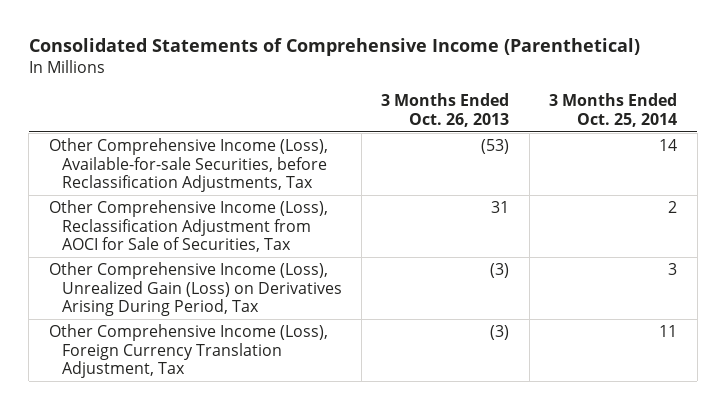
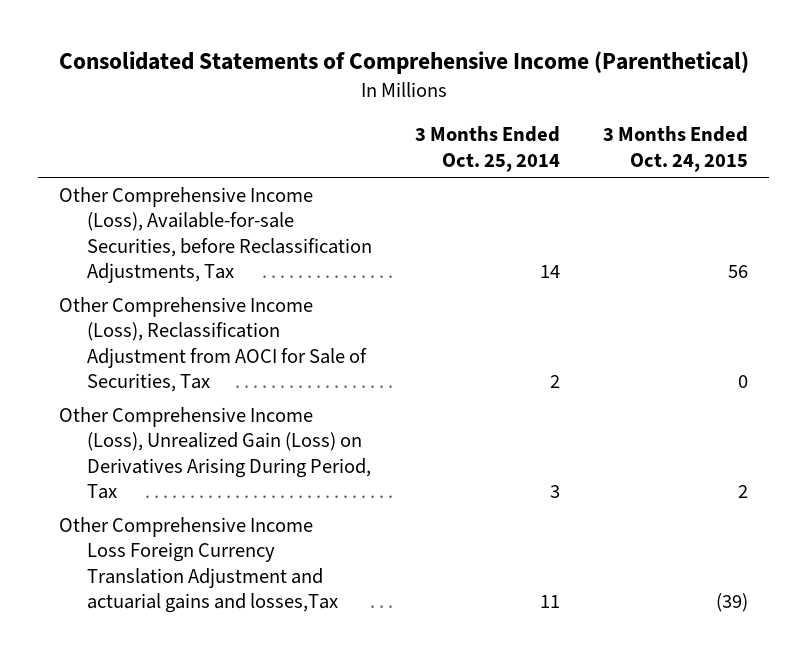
[381,93,510,127] 3 Months Ended Oct. 26, 2013 -> none
none -> [602,126,748,172] 3 Months Ended Oct. 24, 2015
[48,323,328,379] Other Comprehensive Income (Loss), Foreign Currency Translation Adjustment, Tax -> [59,516,338,613] Other Comprehensive Income Loss Foreign Currency Translation Adjustment and actuarial gains and losses,Tax

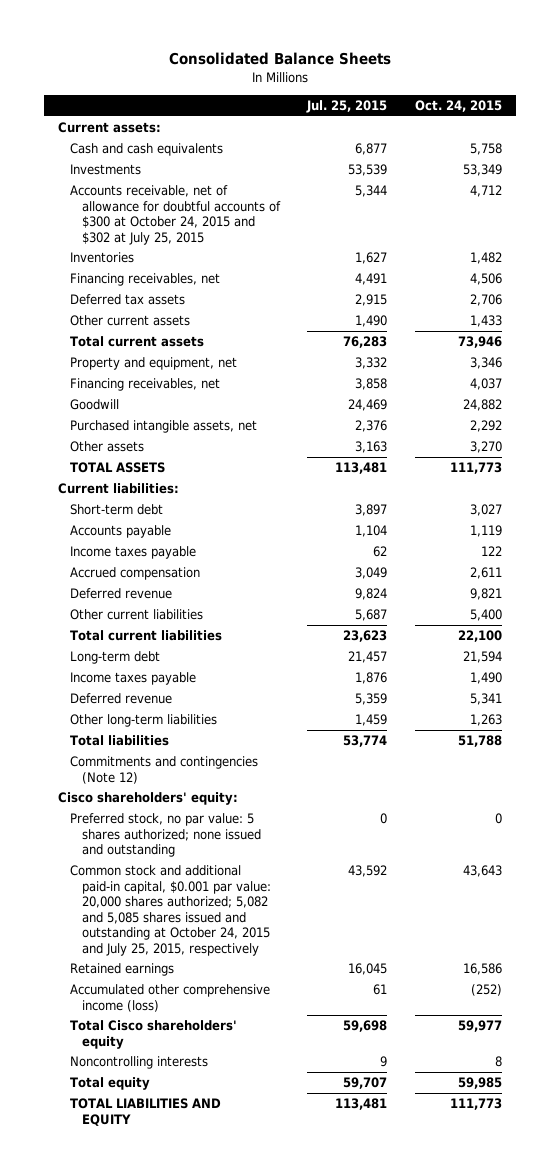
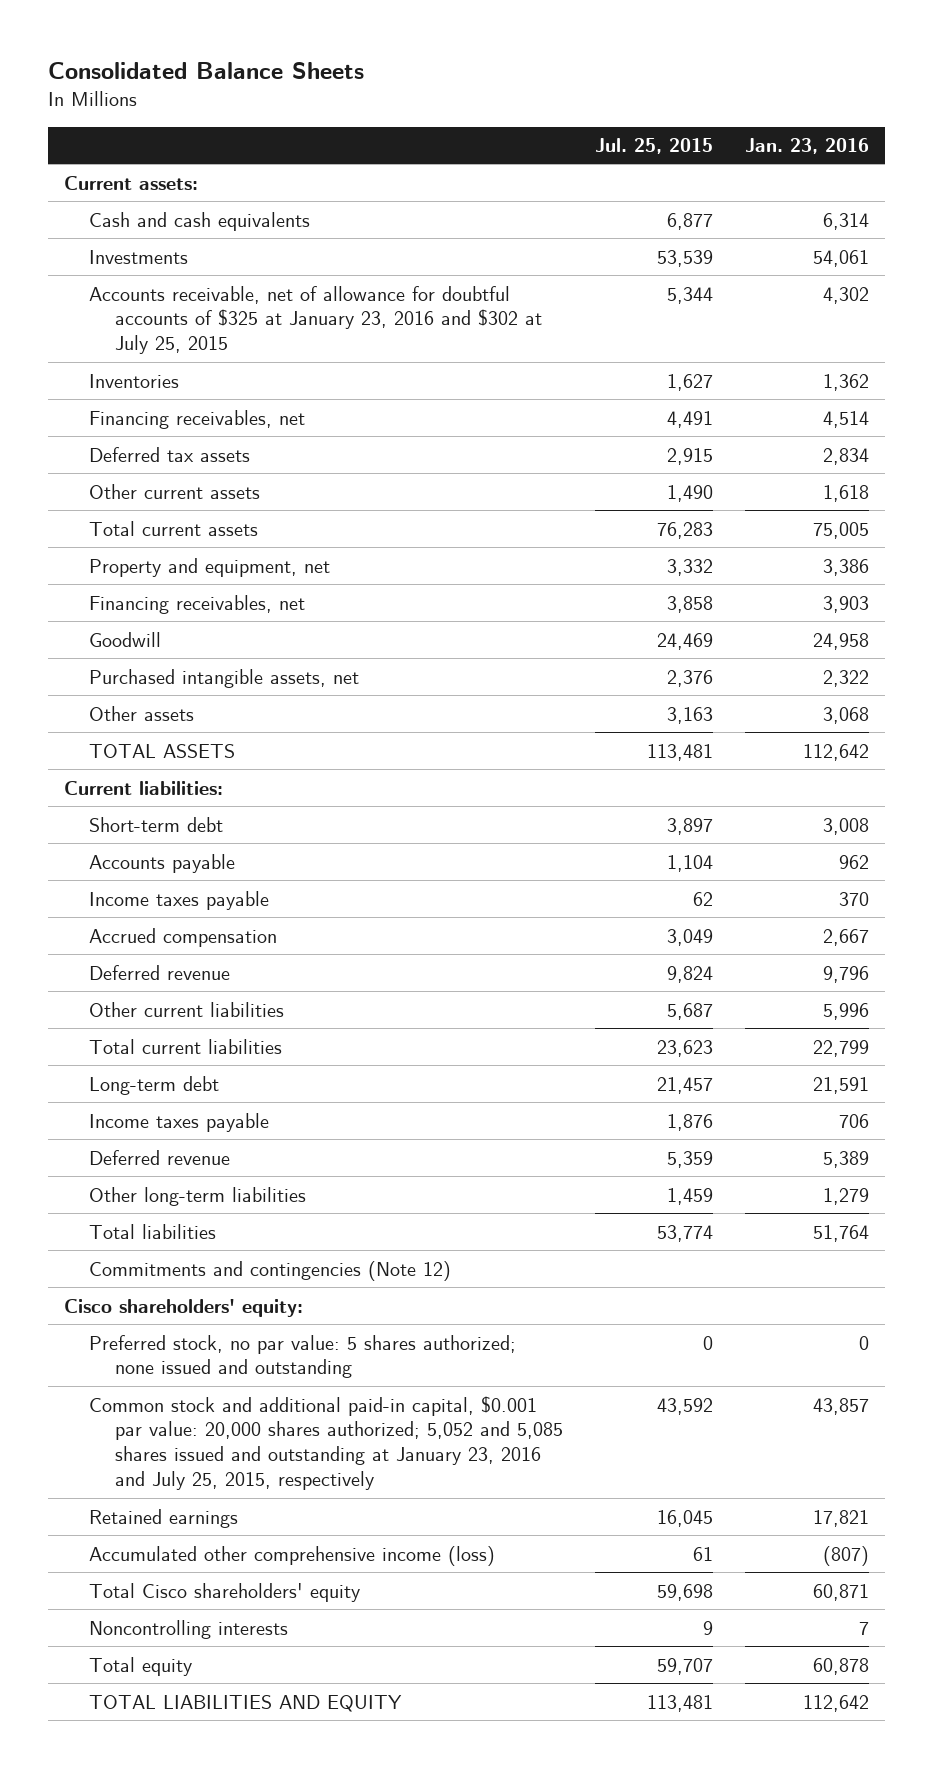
[415,99,503,112] Oct. 24, 2015 -> none
none -> [744,138,869,155] Jan. 23, 2016
[69,185,281,245] Accounts receivable, net of allowance for doubtful accounts of $300 at October 24, 2015 and $302 at July 25, 2015 -> [89,285,542,355] Accounts receivable, net of allowance for doubtful accounts of $325 at January 23, 2016 and $302 at July 25, 2015
[69,865,271,956] Common stock and additional paid-in capital, $0.001 par value: 20,000 shares authorized; 5,082 and 5,085 shares issued and outstanding at October 24, 2015 and July 25, 2015, respectively -> [89,1395,563,1491] Common stock and additional paid-in capital, $0.001 par value: 20,000 shares authorized; 5,052 and 5,085 shares issued and outstanding at January 23, 2016 and July 25, 2015, respectively

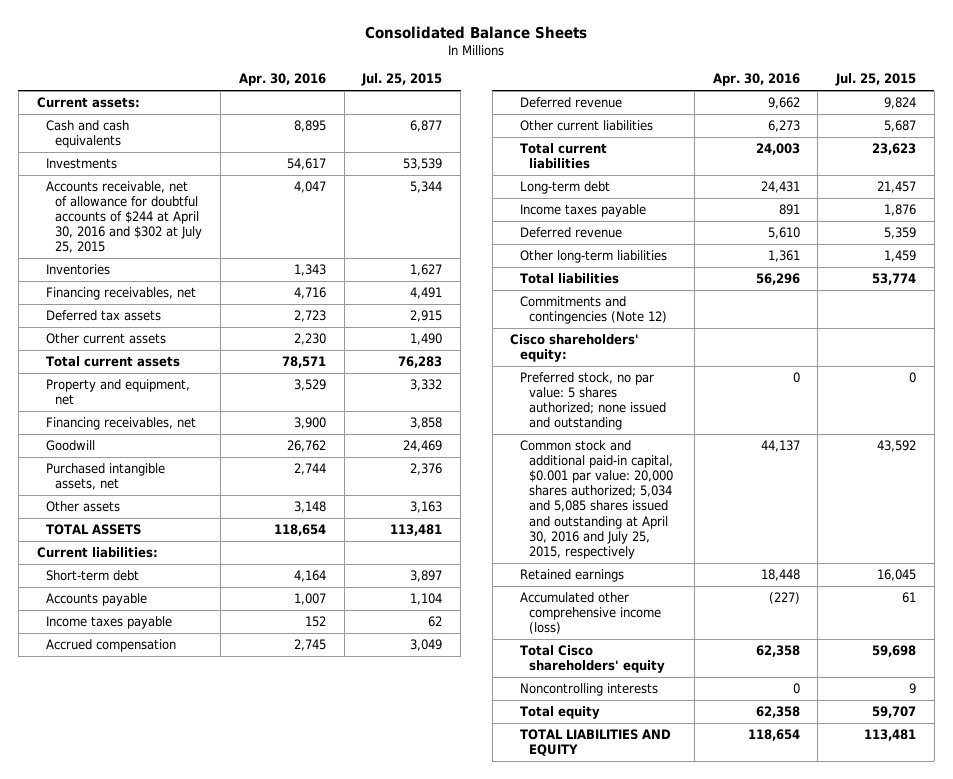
[744,138,869,155] Jan. 23, 2016 -> none
none -> [238,73,326,87] Apr. 30, 2016
[89,285,542,355] Accounts receivable, net of allowance for doubtful accounts of $325 at January 23, 2016 and $302 at July 25, 2015 -> [45,180,203,254] Accounts receivable, net of allowance for doubtful accounts of $244 at April 30, 2016 and $302 at July 25, 2015
[89,1395,563,1491] Common stock and additional paid-in capital, $0.001 par value: 20,000 shares authorized; 5,052 and 5,085 shares issued and outstanding at January 23, 2016 and July 25, 2015, respectively -> [519,439,674,559] Common stock and additional paid-in capital, $0.001 par value: 20,000 shares authorized; 5,034 and 5,085 shares issued and outstanding at April 30, 2016 and July 25, 2015, respectively

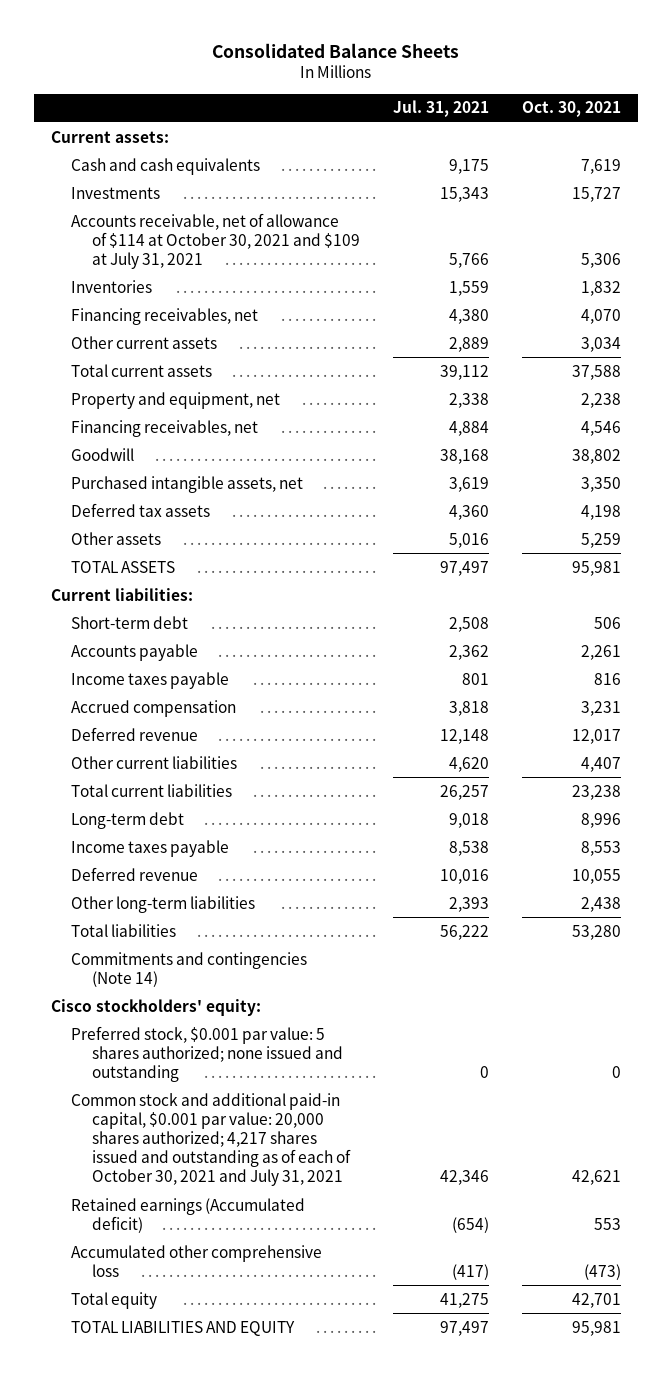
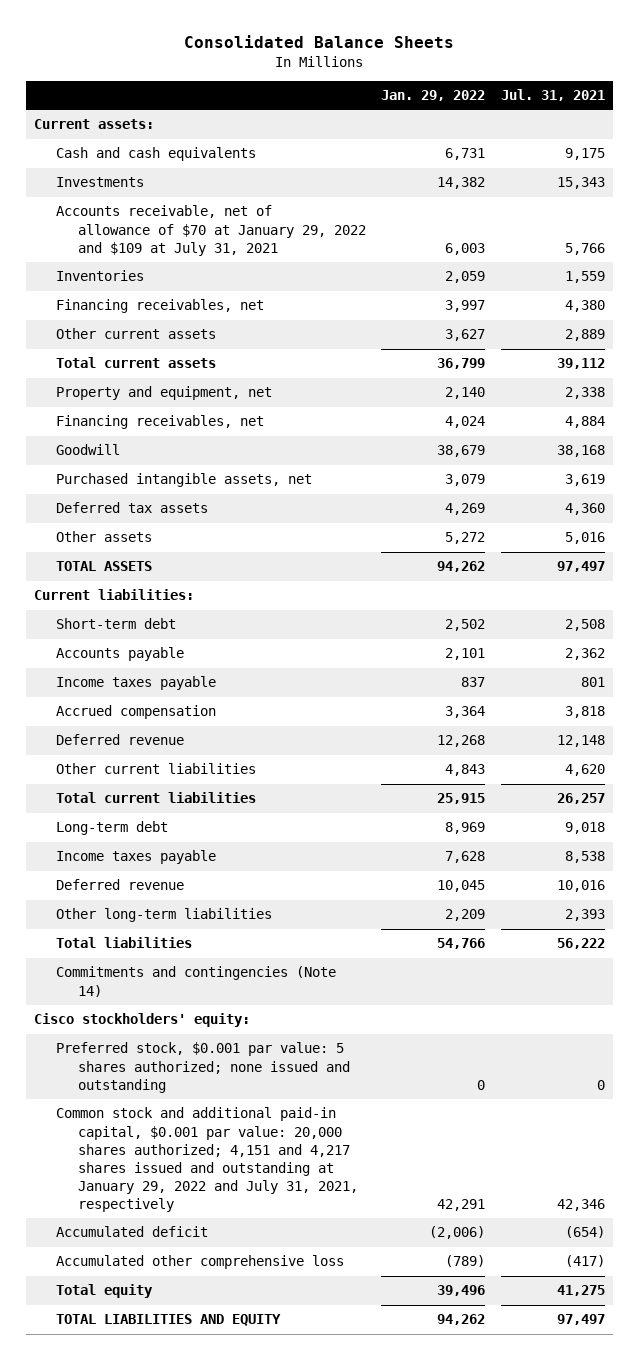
[522,101,622,118] Oct. 30, 2021 -> none
none -> [381,90,486,102] Jan. 29, 2022
[71,212,360,269] Accounts receivable, net of allowance of $114 at October 30, 2021 and $109 at July 31, 2021 -> [55,205,367,256] Accounts receivable, net of allowance of $70 at January 29, 2022 and $109 at July 31, 2021
[71,1092,351,1187] Common stock and additional paid-in capital, $0.001 par value: 20,000 shares authorized; 4,217 shares issued and outstanding as of each of October 30, 2021 and July 31, 2021 -> [55,1107,359,1212] Common stock and additional paid-in capital, $0.001 par value: 20,000 shares authorized; 4,151 and 4,217 shares issued and outstanding at January 29, 2022 and July 31, 2021, respectively
[71,1197,306,1233] Retained earnings (Accumulated deficit) -> [55,1226,208,1238] Accumulated deficit

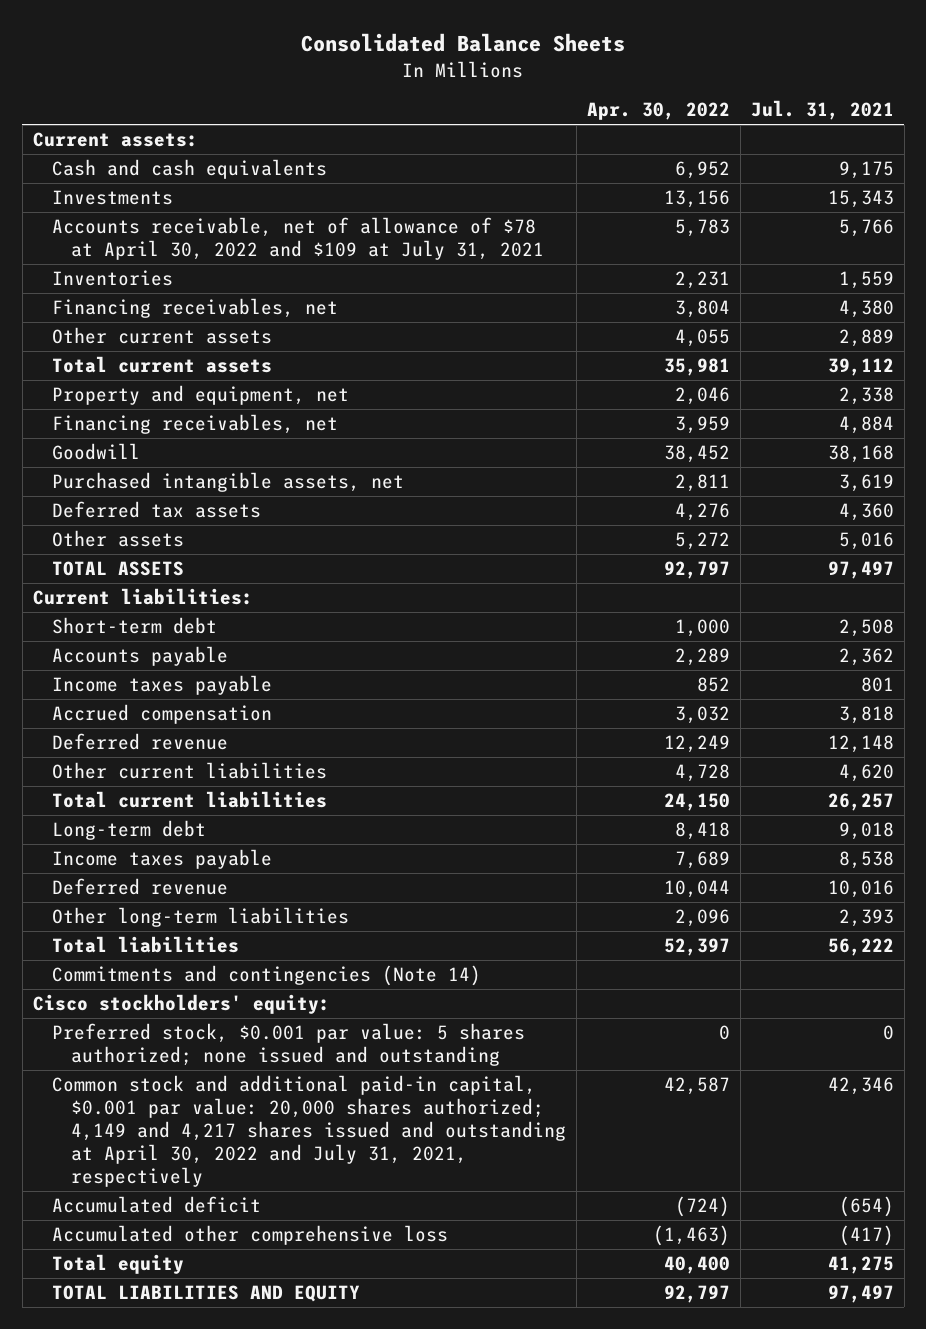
[381,90,486,102] Jan. 29, 2022 -> none
none -> [586,102,730,121] Apr. 30, 2022
[55,205,367,256] Accounts receivable, net of allowance of $70 at January 29, 2022 and $109 at July 31, 2021 -> [51,216,545,261] Accounts receivable, net of allowance of $78 at April 30, 2022 and $109 at July 31, 2021
[55,1107,359,1212] Common stock and additional paid-in capital, $0.001 par value: 20,000 shares authorized; 4,151 and 4,217 shares issued and outstanding at January 29, 2022 and July 31, 2021, respectively -> [51,1074,567,1188] Common stock and additional paid-in capital, $0.001 par value: 20,000 shares authorized; 4,149 and 4,217 shares issued and outstanding at April 30, 2022 and July 31, 2021, respectively

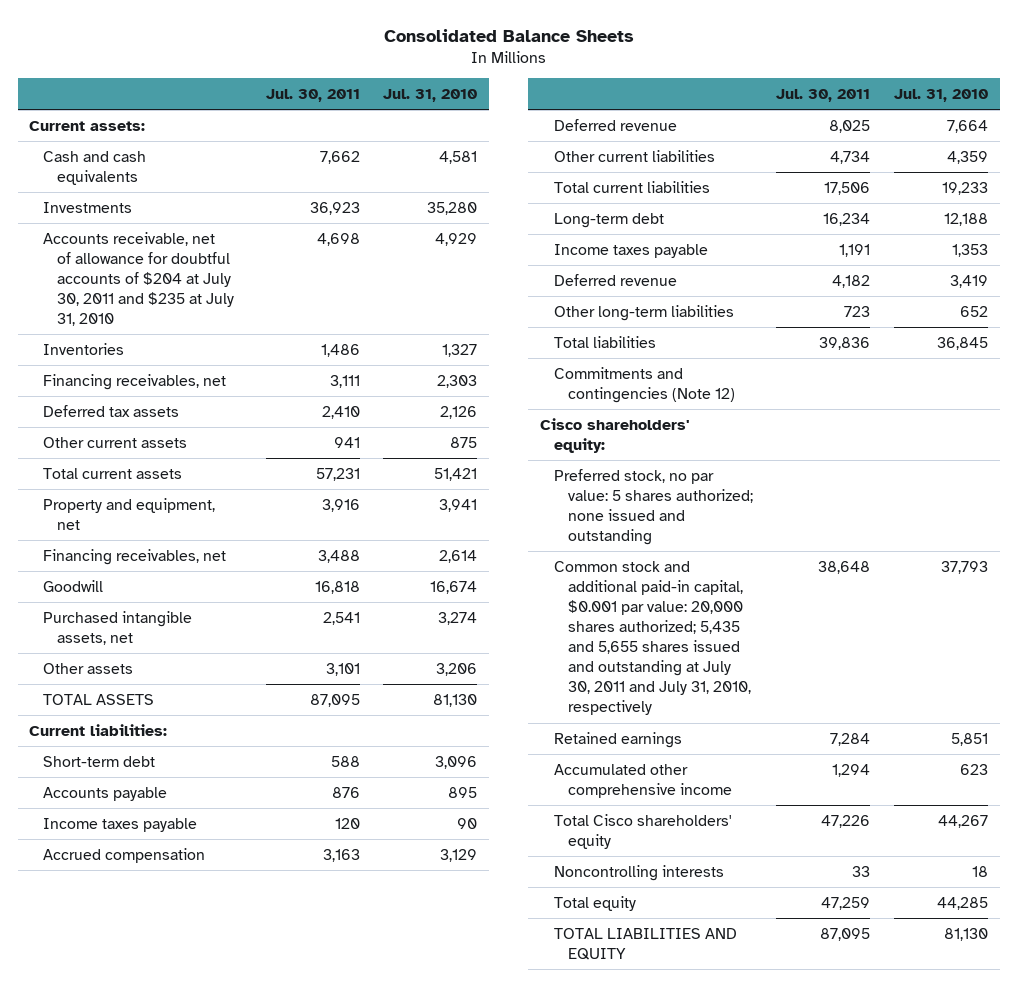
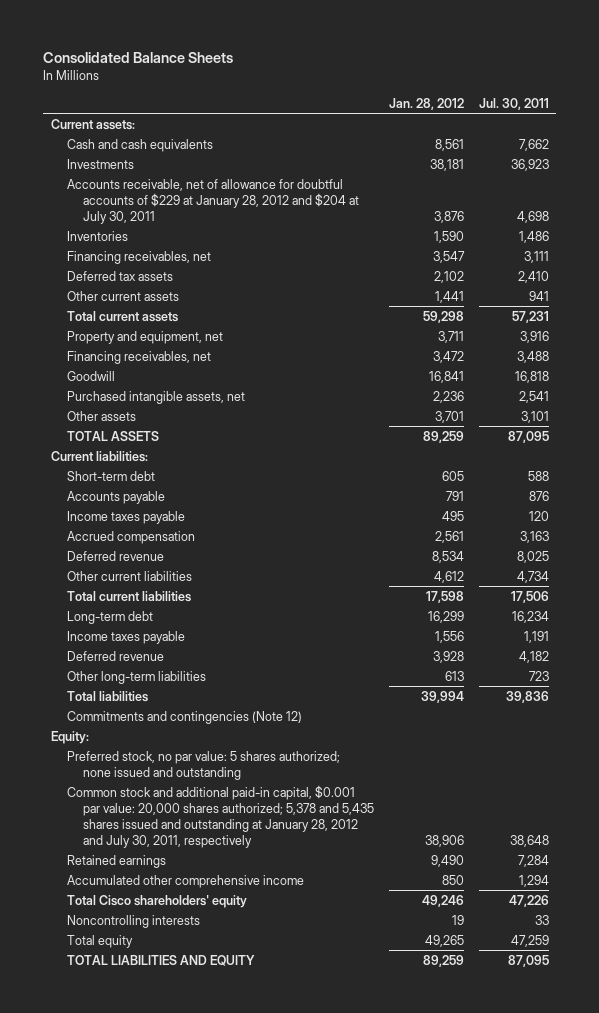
[383,89,478,103] Jul. 31, 2010 -> none
none -> [388,97,464,110] Jan. 28, 2012
[43,231,235,327] Accounts receivable, net of allowance for doubtful accounts of $204 at July 30, 2011 and $235 at July 31, 2010 -> [66,178,359,224] Accounts receivable, net of allowance for doubtful accounts of $229 at January 28, 2012 and $204 at July 30, 2011
[539,417,690,453] Cisco shareholders' equity: -> [50,730,89,744] Equity:
[553,560,751,716] Common stock and additional paid-in capital, $0.001 par value: 20,000 shares authorized; 5,435 and 5,655 shares issued and outstanding at July 30, 2011 and July 31, 2010, respectively -> [66,784,374,848] Common stock and additional paid-in capital, $0.001 par value: 20,000 shares authorized; 5,378 and 5,435 shares issued and outstanding at January 28, 2012 and July 30, 2011, respectively

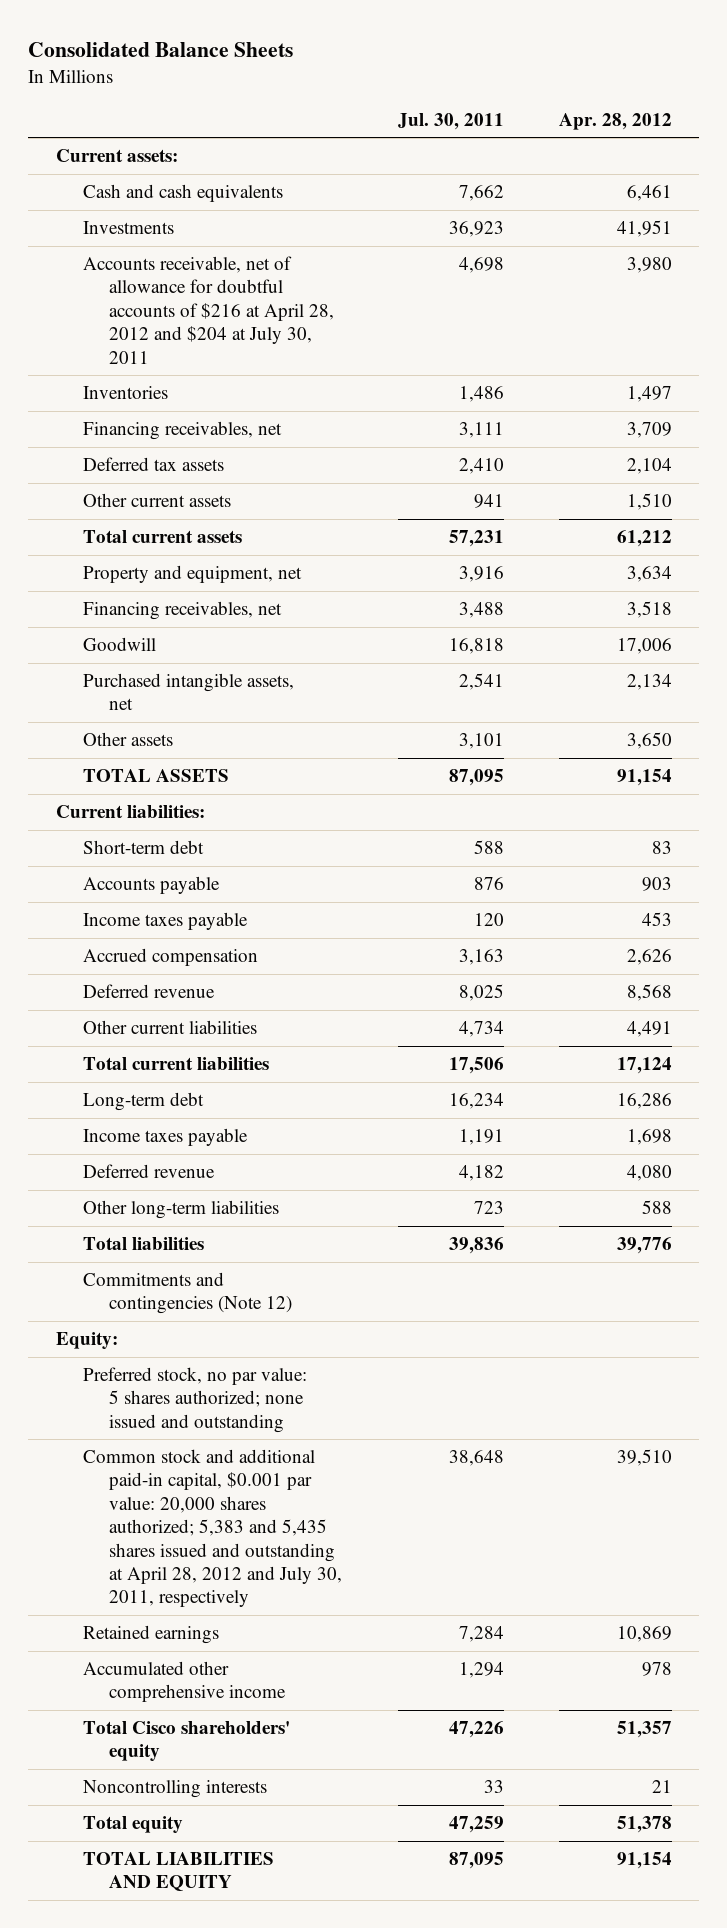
[388,97,464,110] Jan. 28, 2012 -> none
none -> [558,112,672,130] Apr. 28, 2012
[66,178,359,224] Accounts receivable, net of allowance for doubtful accounts of $229 at January 28, 2012 and $204 at July 30, 2011 -> [82,256,335,364] Accounts receivable, net of allowance for doubtful accounts of $216 at April 28, 2012 and $204 at July 30, 2011
[66,784,374,848] Common stock and additional paid-in capital, $0.001 par value: 20,000 shares authorized; 5,378 and 5,435 shares issued and outstanding at January 28, 2012 and July 30, 2011, respectively -> [82,1449,343,1608] Common stock and additional paid-in capital, $0.001 par value: 20,000 shares authorized; 5,383 and 5,435 shares issued and outstanding at April 28, 2012 and July 30, 2011, respectively

